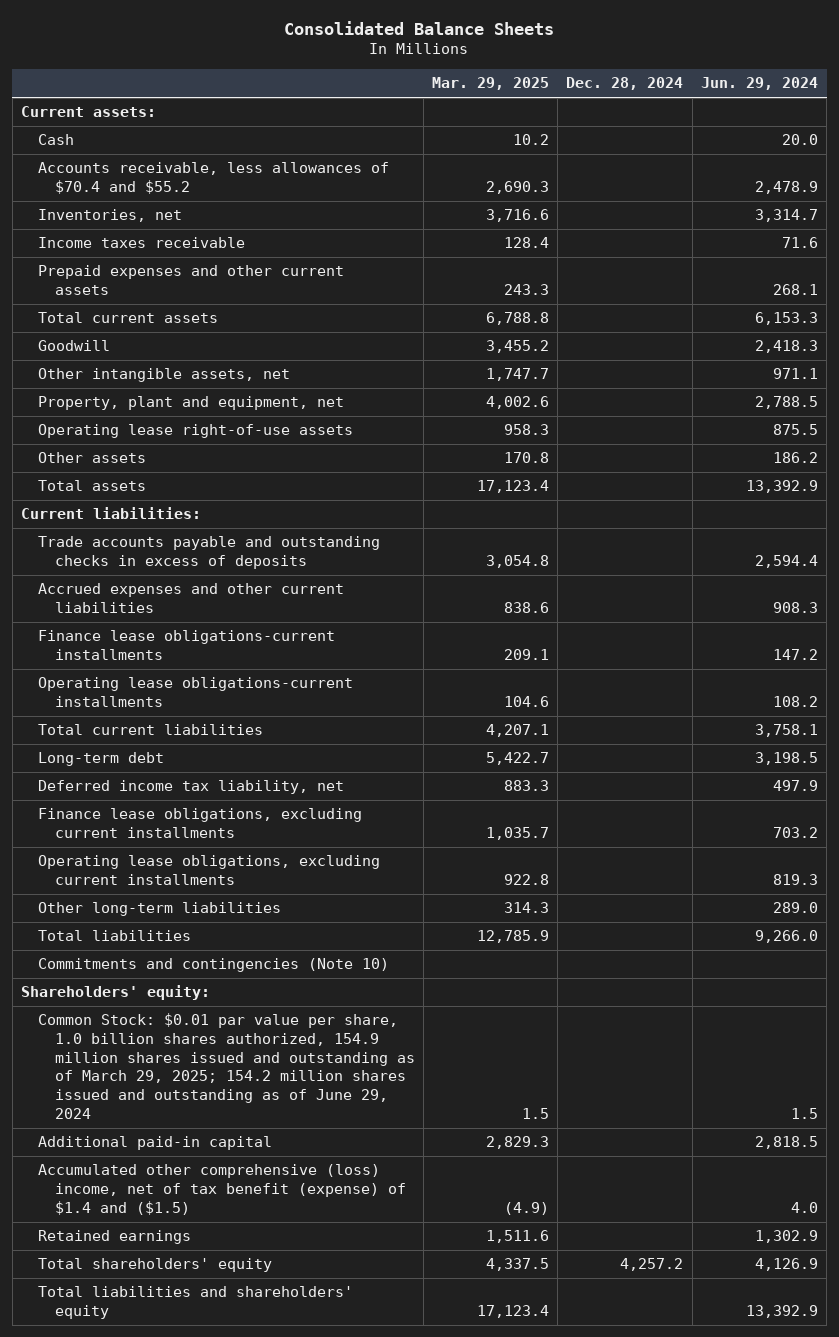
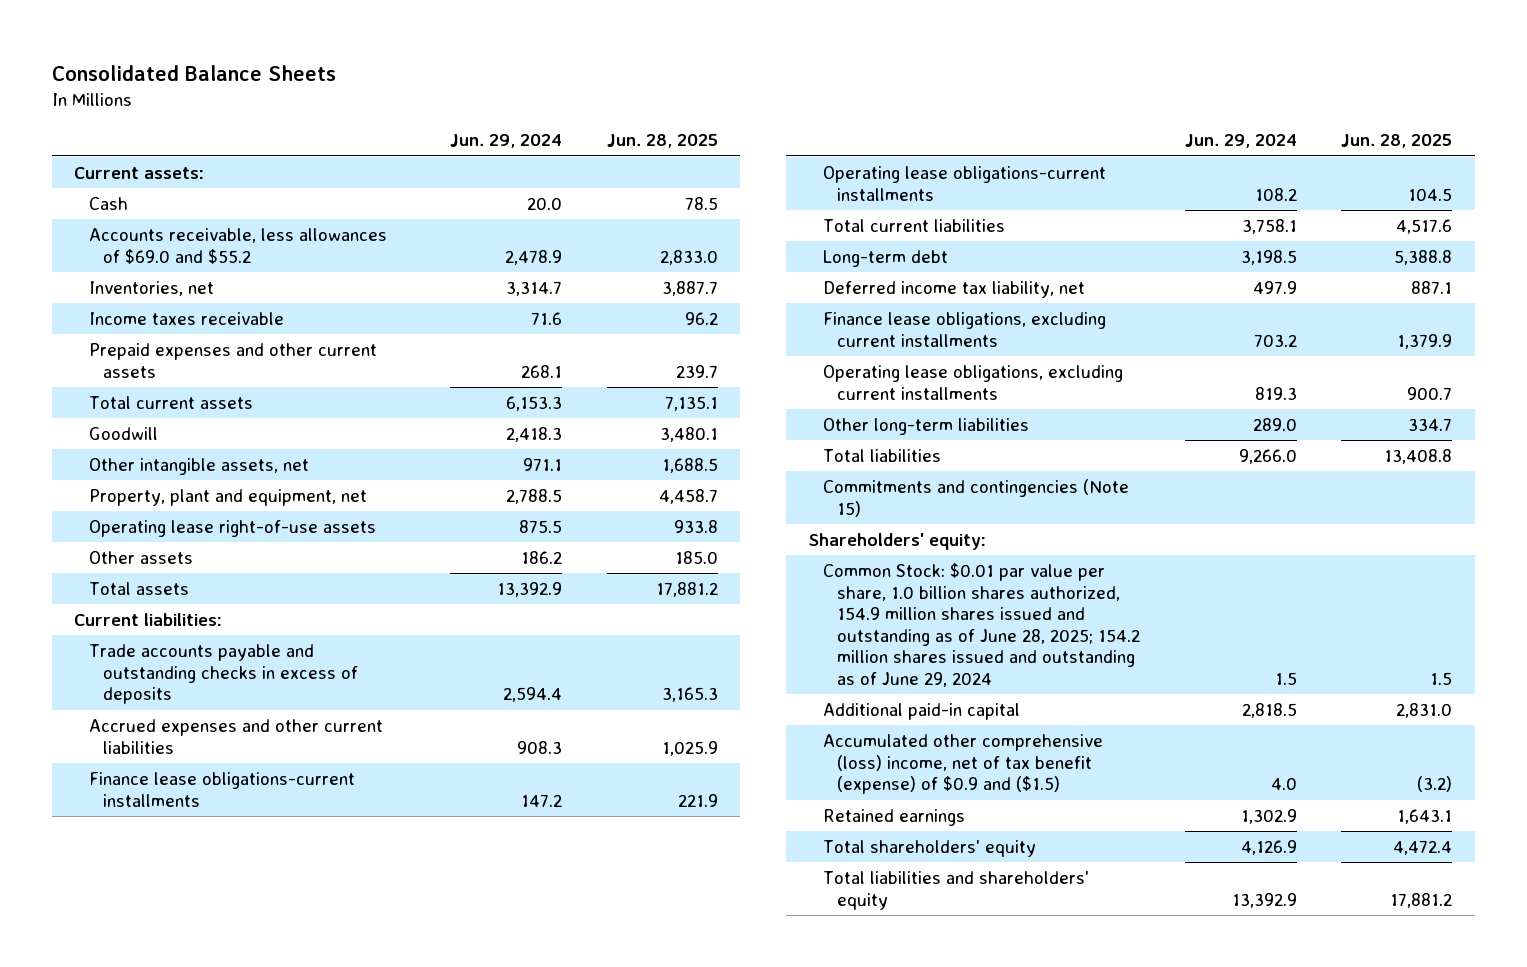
[431,77,549,91] Mar. 29, 2025 -> none
[566,77,684,91] Dec. 28, 2024 -> none
none -> [606,134,718,149] Jun. 28, 2025
[37,162,389,195] Accounts receivable, less allowances of $70.4 and $55.2 -> [88,228,387,264] Accounts receivable, less allowances of $69.0 and $55.2
[37,958,389,973] Commitments and contingencies (Note 10) -> [822,479,1129,517] Commitments and contingencies (Note 15)
[37,1013,415,1119] Common Stock: $0.01 par value per share, 1.0 billion shares authorized, 154.9 million shares issued and outstanding as of March 29, 2025; 154.2 million shares issued and outstanding as of June 29, 2024 -> [822,563,1141,687] Common Stock: $0.01 par value per share, 1.0 billion shares authorized, 154.9 million shares issued and outstanding as of June 28, 2025; 154.2 million shares issued and outstanding as of June 29, 2024
[37,1164,406,1215] Accumulated other comprehensive (loss) income, net of tax benefit (expense) of $1.4 and ($1.5) -> [822,734,1103,795] Accumulated other comprehensive (loss) income, net of tax benefit (expense) of $0.9 and ($1.5)

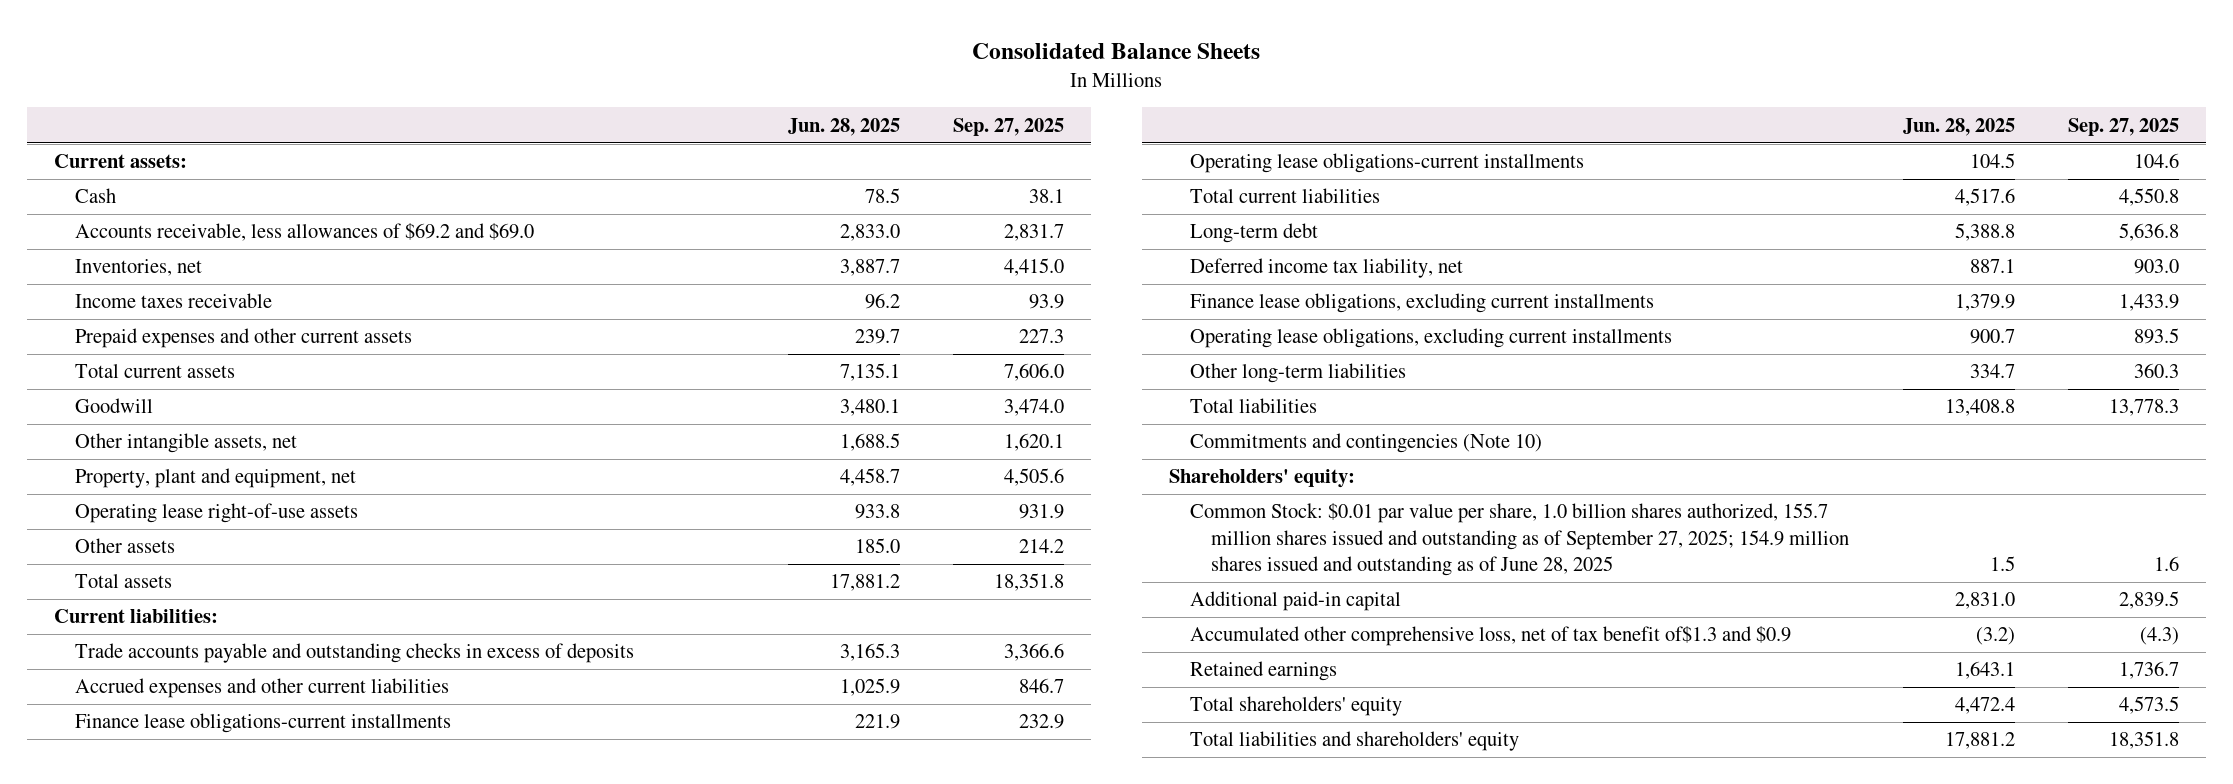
[450,134,563,149] Jun. 29, 2024 -> none
none -> [953,117,1065,136] Sep. 27, 2025
[88,228,387,264] Accounts receivable, less allowances of $69.0 and $55.2 -> [75,223,535,242] Accounts receivable, less allowances of $69.2 and $69.0
[822,479,1129,517] Commitments and contingencies (Note 15) -> [1190,433,1543,454] Commitments and contingencies (Note 10)
[822,563,1141,687] Common Stock: $0.01 par value per share, 1.0 billion shares authorized, 154.9 million shares issued and outstanding as of June 28, 2025; 154.2 million shares issued and outstanding as of June 29, 2024 -> [1190,503,1850,576] Common Stock: $0.01 par value per share, 1.0 billion shares authorized, 155.7 million shares issued and outstanding as of September 27, 2025; 154.9 million shares issued and outstanding as of June 28, 2025
[822,734,1103,795] Accumulated other comprehensive (loss) income, net of tax benefit (expense) of $0.9 and ($1.5) -> [1190,626,1792,647] Accumulated other comprehensive loss, net of tax benefit of$1.3 and $0.9

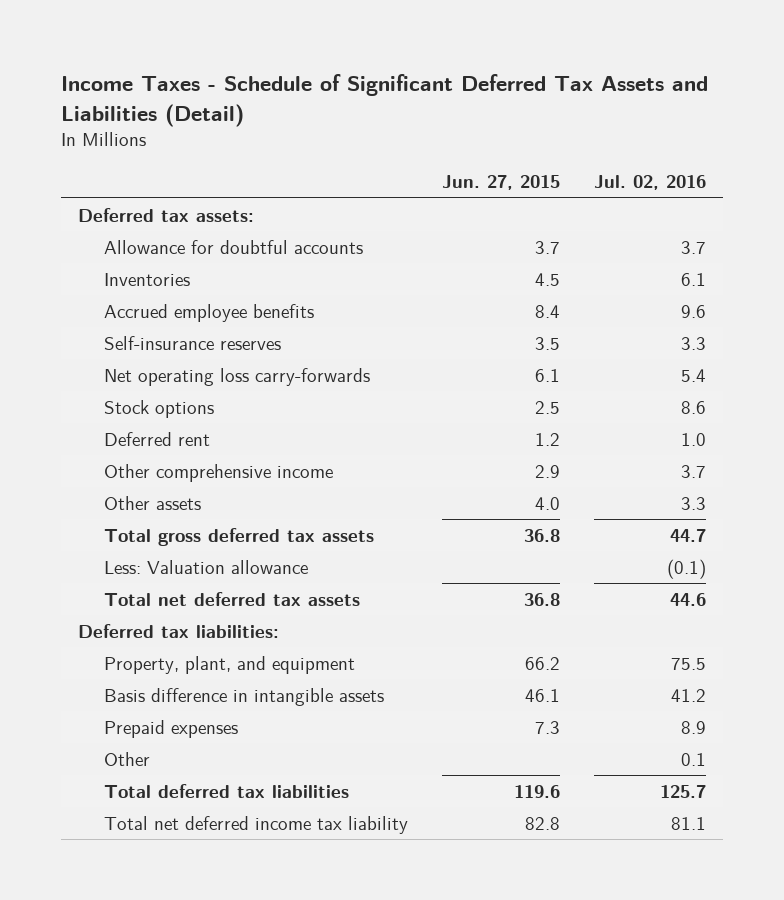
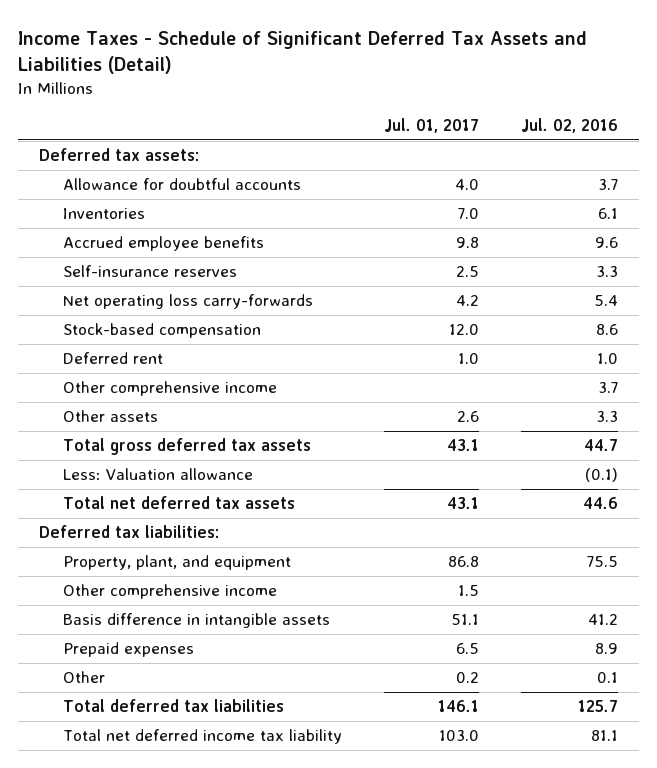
[442,175,561,191] Jun. 27, 2015 -> none
none -> [384,118,480,134] Jul. 01, 2017
[104,399,215,418] Stock options -> [63,323,262,339] Stock-based compensation
none -> [63,584,278,600] Other comprehensive income

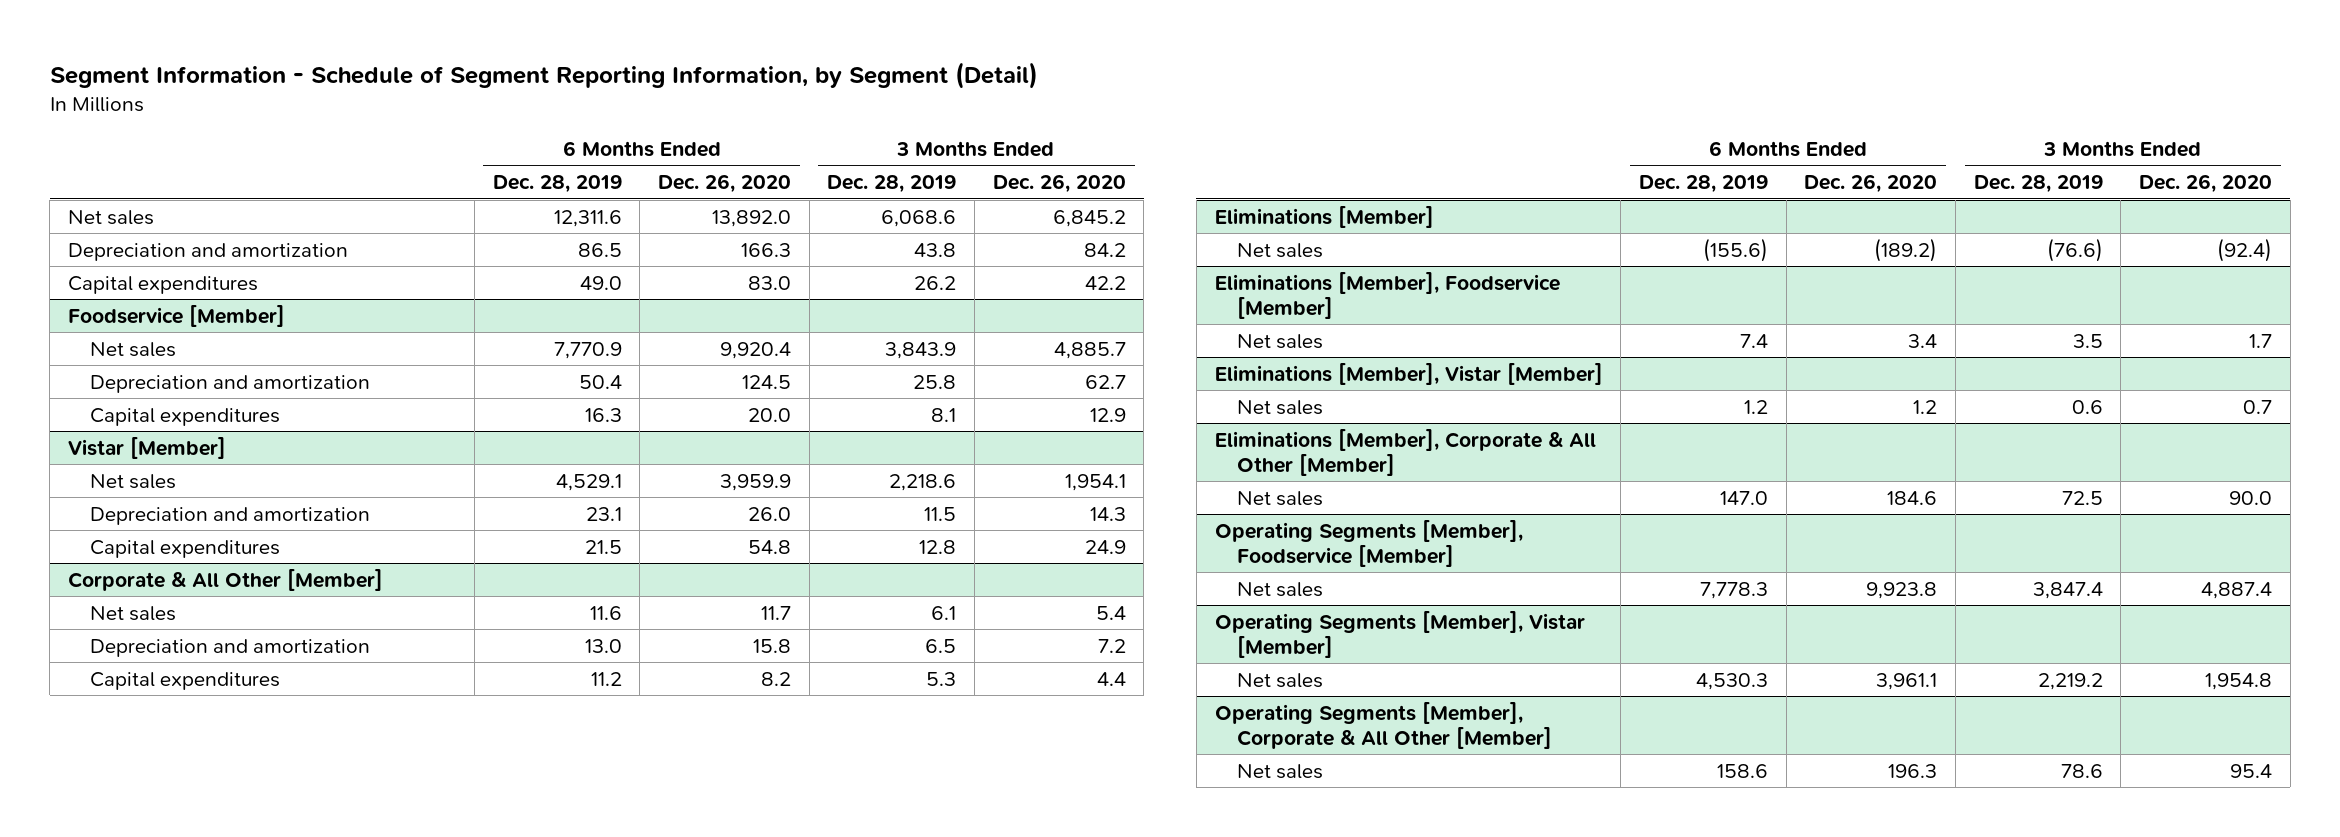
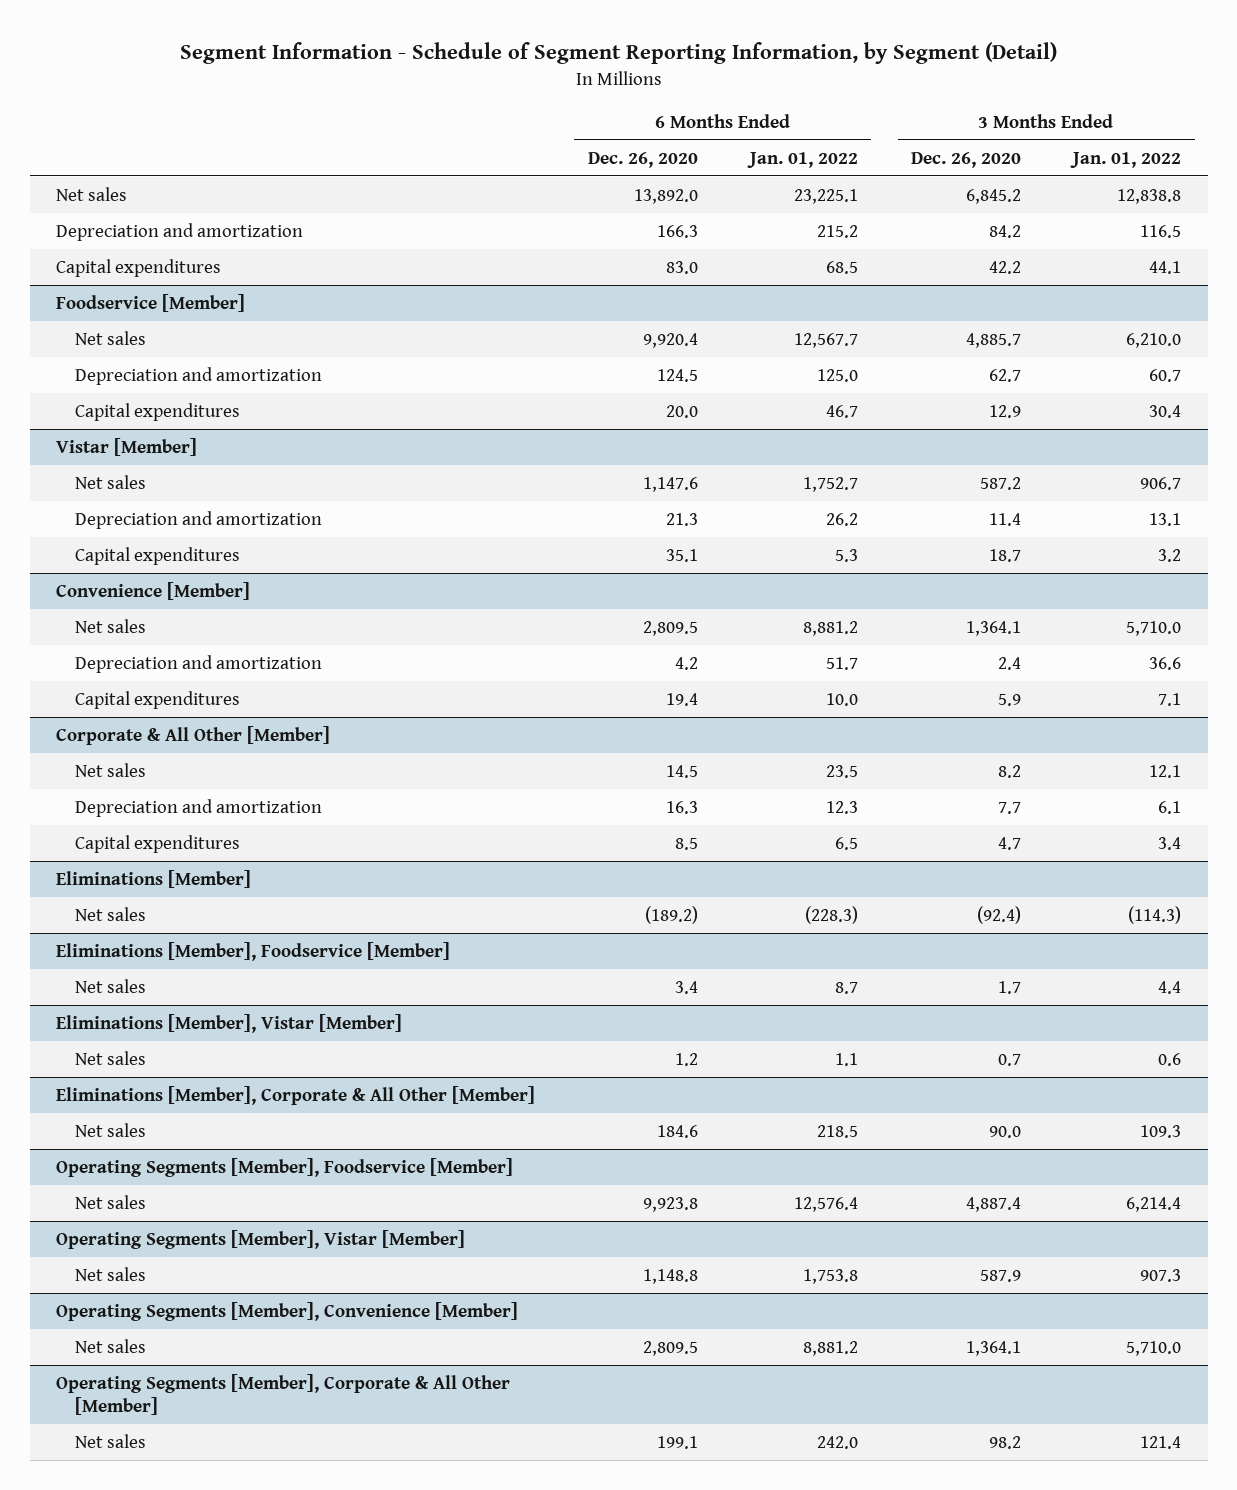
[492,175,622,194] Dec. 28, 2019 -> none
[827,175,957,194] Dec. 28, 2019 -> none
none -> [747,151,859,168] Jan. 01, 2022
none -> [1070,151,1182,168] Jan. 01, 2022
[719,473,791,491] 3,959.9 -> [642,476,698,492] 1,147.6
[1064,473,1126,491] 1,954.1 -> [979,476,1021,490] 587.2
[747,506,791,521] 26.0 -> [665,512,698,526] 21.3
[1089,506,1126,521] 14.3 -> [988,512,1021,526] 11.4
[747,539,791,554] 54.8 -> [665,548,698,562] 35.1
[1084,539,1126,554] 24.9 -> [988,548,1021,562] 18.7
none -> [56,581,251,600] Convenience [Member]
none -> [74,618,146,633] Net sales
none -> [74,654,322,673] Depreciation and amortization
none -> [74,690,240,709] Capital expenditures
[760,605,791,620] 11.7 -> [665,764,698,778] 14.5
[1095,605,1126,620] 5.4 -> [997,764,1021,778] 8.2
[752,638,791,653] 15.8 -> [665,800,698,814] 16.3
[1097,638,1126,653] 7.2 -> [997,801,1021,814] 7.7
[760,671,791,686] 8.2 -> [674,837,698,850] 8.5
[1096,671,1126,686] 4.4 -> [997,836,1021,850] 4.7
[1876,672,1938,690] 3,961.1 -> [642,1268,698,1284] 1,148.8
[2205,672,2273,690] 1,954.8 -> [979,1269,1021,1282] 587.9
none -> [56,1301,519,1321] Operating Segments [Member], Convenience [Member]
none -> [74,1338,146,1353] Net sales
[1888,763,1938,778] 196.3 -> [656,1435,698,1449] 199.1
[2230,763,2273,778] 95.4 -> [988,1435,1021,1449] 98.2

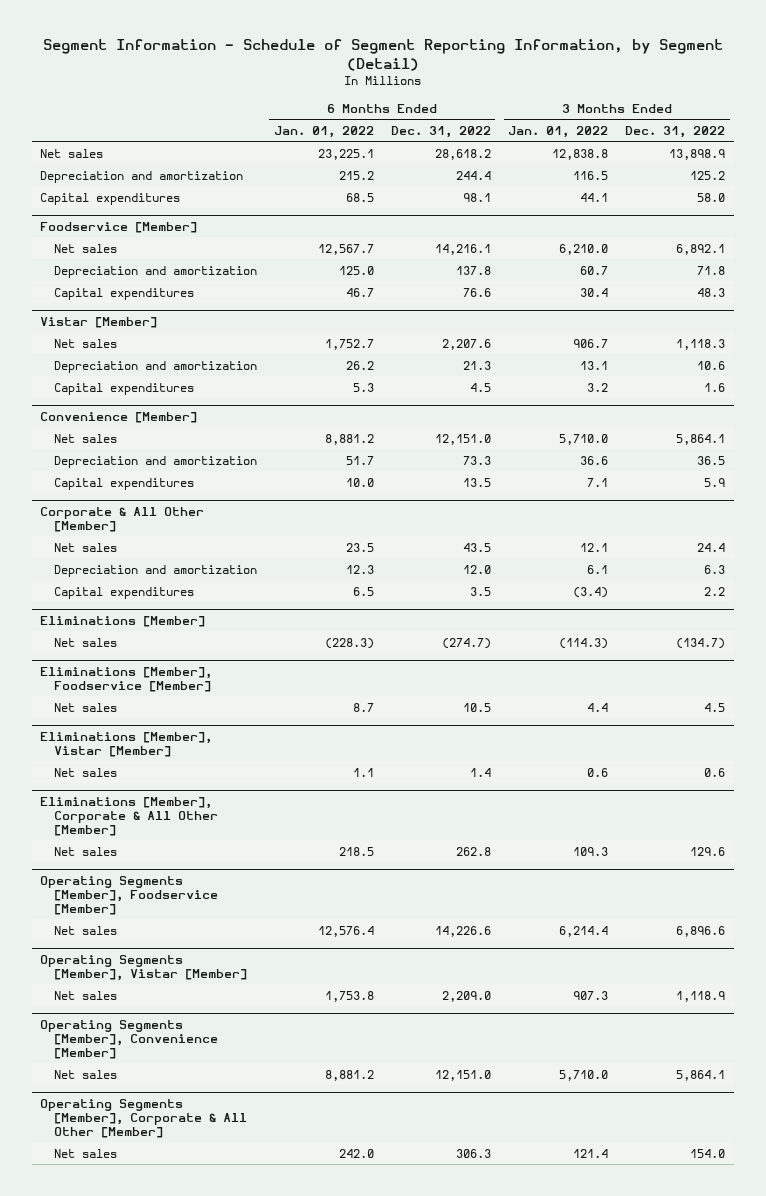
[587,151,698,168] Dec. 26, 2020 -> none
[910,151,1021,168] Dec. 26, 2020 -> none
none -> [390,125,491,138] Dec. 31, 2022
none -> [625,125,726,138] Dec. 31, 2022
[1158,836,1182,850] 3.4 -> [573,586,609,598] (3.4)

